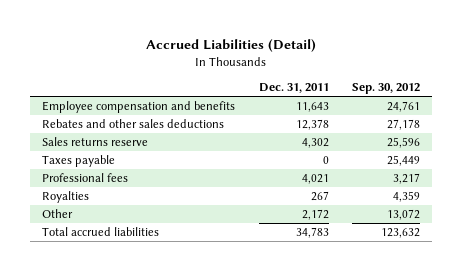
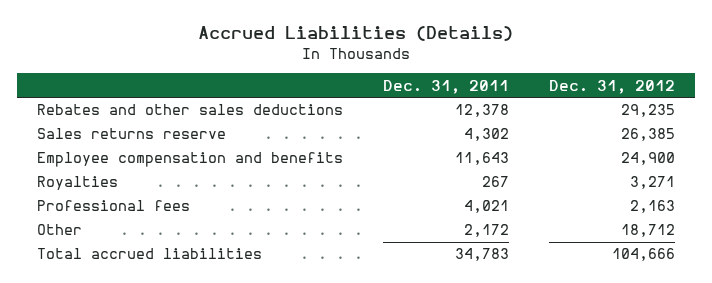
[146,39,317,53] Accrued Liabilities (Detail) -> [197,26,513,42] Accrued Liabilities (Details)
[352,83,421,95] Sep. 30, 2012 -> none
none -> [548,79,675,94] Dec. 31, 2012
[42,154,116,167] Taxes payable -> none
[42,100,236,113] Employee compensation and benefits -> [36,152,343,168] Employee compensation and benefits
[42,172,129,182] Professional fees -> [36,200,190,212] Professional fees

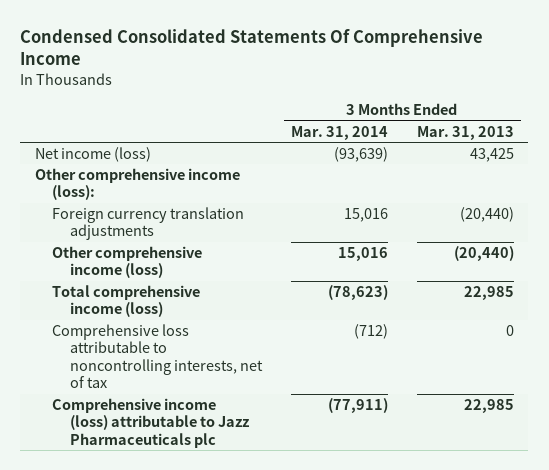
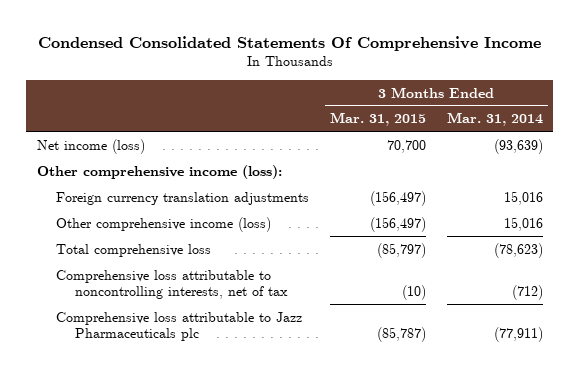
[416,125,514,140] Mar. 31, 2013 -> none
none -> [329,112,426,127] Mar. 31, 2015
[52,285,201,318] Total comprehensive income (loss) -> [56,243,212,257] Total comprehensive loss
[52,398,251,448] Comprehensive income (loss) attributable to Jazz Pharmaceuticals plc -> [56,311,303,341] Comprehensive loss attributable to Jazz Pharmaceuticals plc

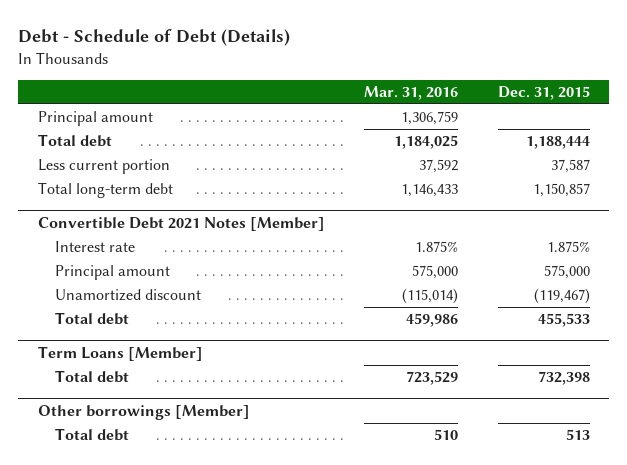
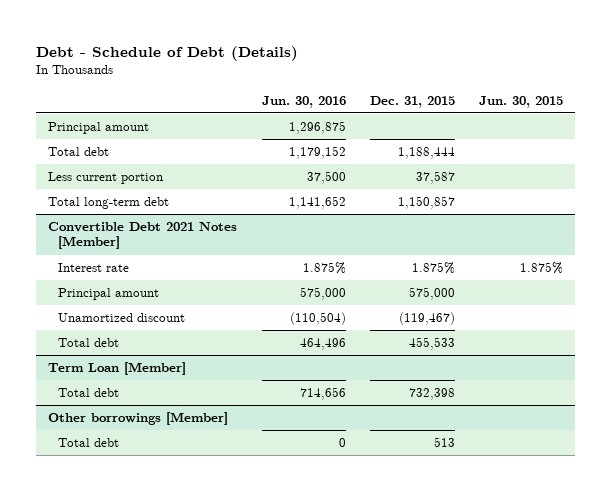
[364,85,459,100] Mar. 31, 2016 -> none
none -> [261,95,346,108] Jun. 30, 2016
none -> [478,95,563,108] Jun. 30, 2015
[37,345,203,361] Term Loans [Member] -> [48,362,187,376] Term Loan [Member]

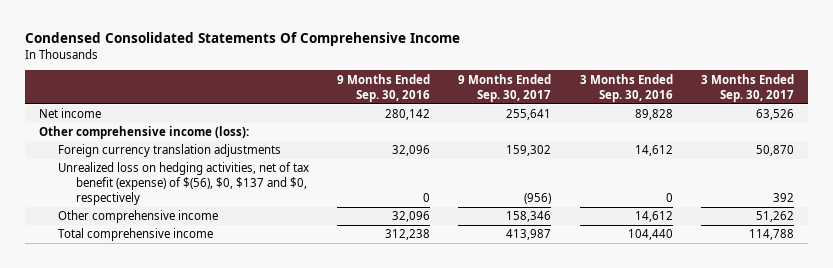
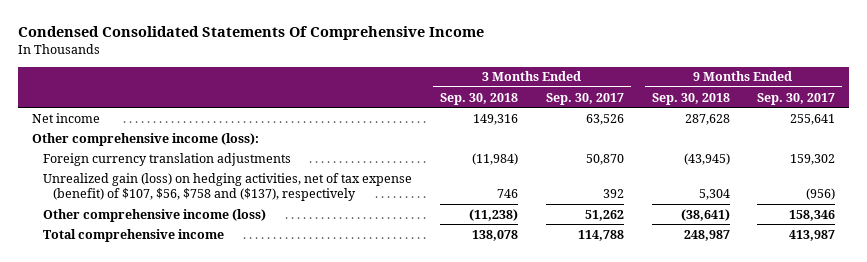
[336,73,430,102] 9 Months Ended Sep. 30, 2016 -> none
[579,73,673,102] 3 Months Ended Sep. 30, 2016 -> none
none -> [439,92,518,105] Sep. 30, 2018
none -> [651,92,730,105] Sep. 30, 2018
[57,162,309,206] Unrealized loss on hedging activities, net of tax benefit (expense) of $(56), $0, $137 and $0, respectively -> [42,172,412,202] Unrealized gain (loss) on hedging activities, net of tax expense (benefit) of $107, $56, $758 and ($137), respectively
[57,210,218,224] Other comprehensive income -> [42,208,266,222] Other comprehensive income (loss)

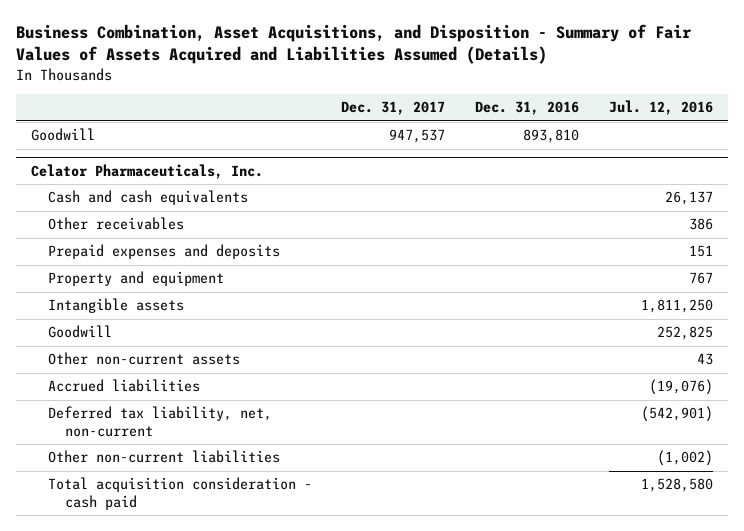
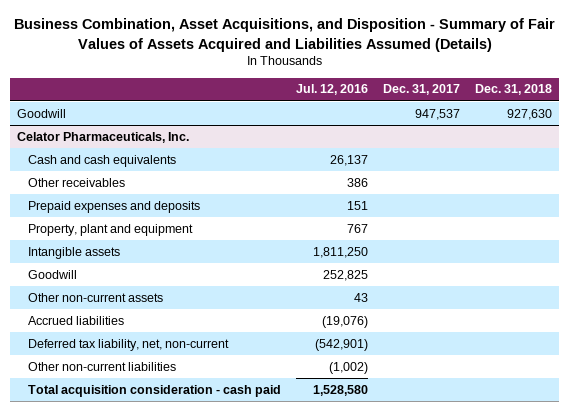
[475,101,580,116] Dec. 31, 2016 -> none
none -> [474,84,552,96] Dec. 31, 2018
[47,271,224,287] Property and equipment -> [28,223,194,236] Property, plant and equipment

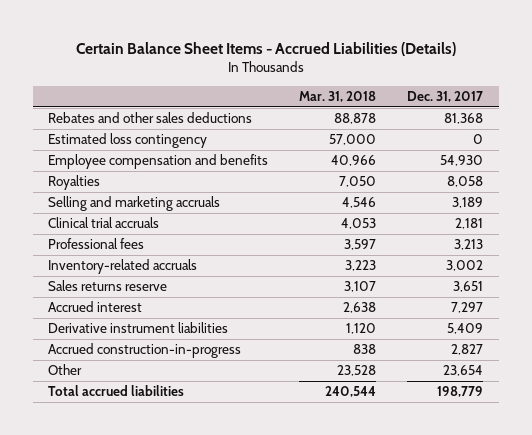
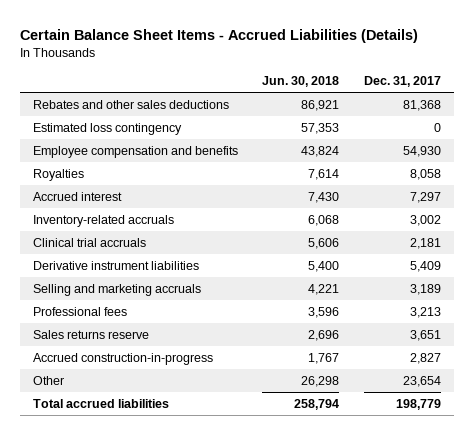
[299,91,377,103] Mar. 31, 2018 -> none
none -> [262,76,340,88] Jun. 30, 2018
[48,301,143,313] Accrued interest -> [32,191,122,201] Accrued interest
[48,259,198,275] Inventory-related accruals -> [32,214,174,227] Inventory-related accruals
[48,322,229,334] Derivative instrument liabilities -> [32,260,199,270] Derivative instrument liabilities
[48,196,221,212] Selling and marketing accruals -> [32,283,201,296] Selling and marketing accruals

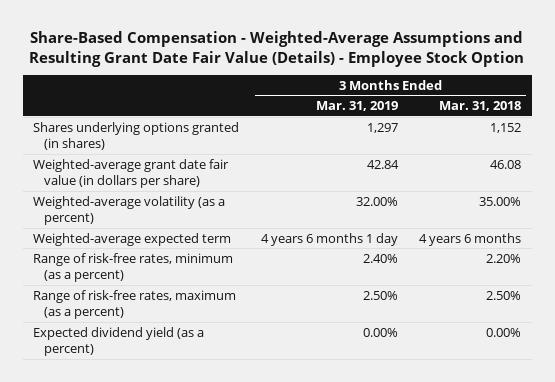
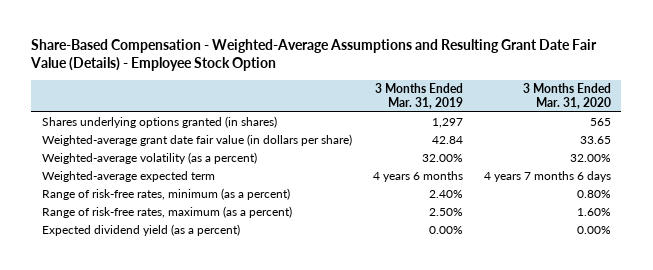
[439,101,522,112] Mar. 31, 2018 -> none
none -> [522,82,611,109] 3 Months Ended Mar. 31, 2020
[260,232,398,246] 4 years 6 months 1 day -> [372,171,463,183] 4 years 6 months

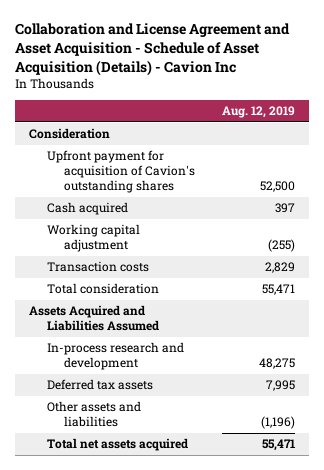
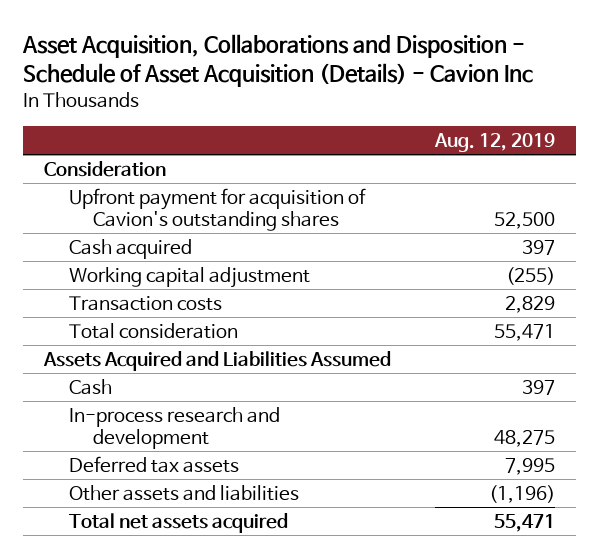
[15,23,291,76] Collaboration and License Agreement and Asset Acquisition - Schedule of Asset Acquisition (Details) - Cavion Inc -> [21,34,533,88] Asset Acquisition, Collaborations and Disposition - Schedule of Asset Acquisition (Details) - Cavion Inc
none -> [68,379,112,396] Cash

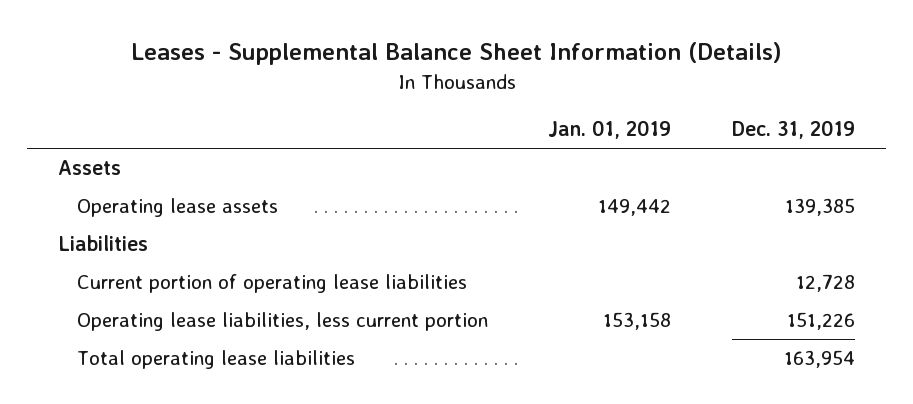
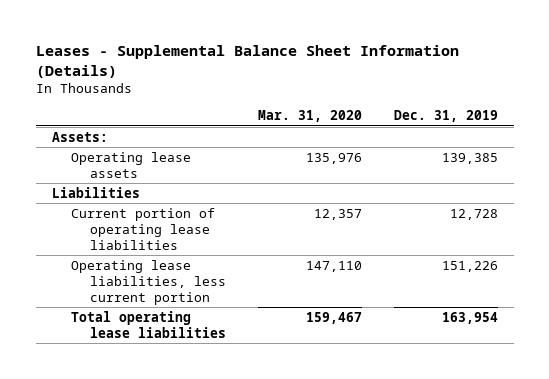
[548,120,672,140] Jan. 01, 2019 -> none
none -> [258,110,363,123] Mar. 31, 2020
[57,160,121,176] Assets -> [51,131,108,142] Assets:

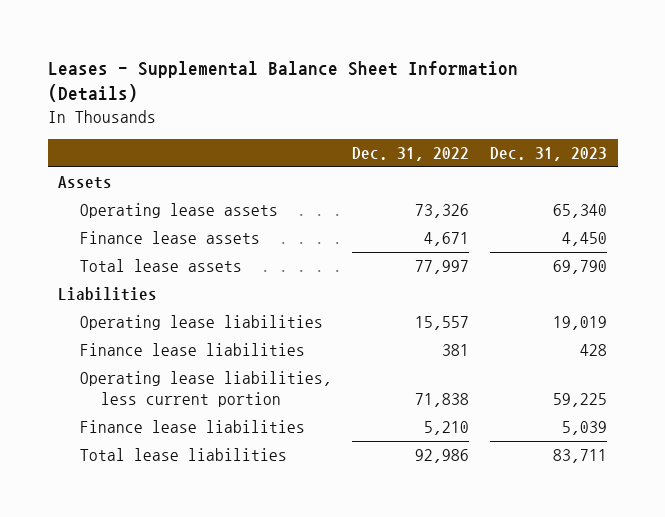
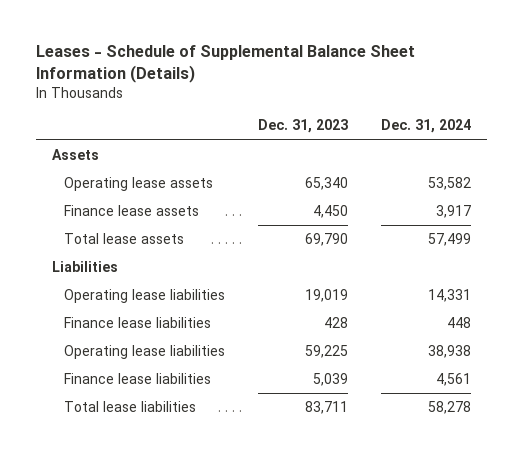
[47,60,518,103] Leases - Supplemental Balance Sheet Information (Details) -> [35,45,415,83] Leases - Schedule of Supplemental Balance Sheet Information (Details)
[352,147,470,162] Dec. 31, 2022 -> none
none -> [380,119,471,134] Dec. 31, 2024
[79,371,332,408] Operating lease liabilities, less current portion -> [64,345,226,360] Operating lease liabilities

